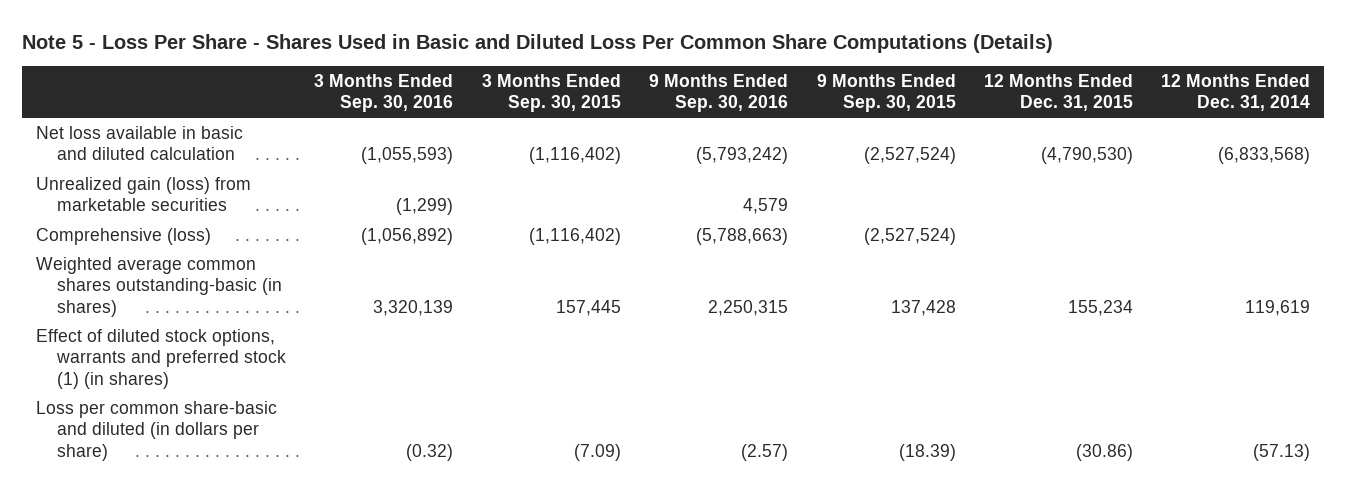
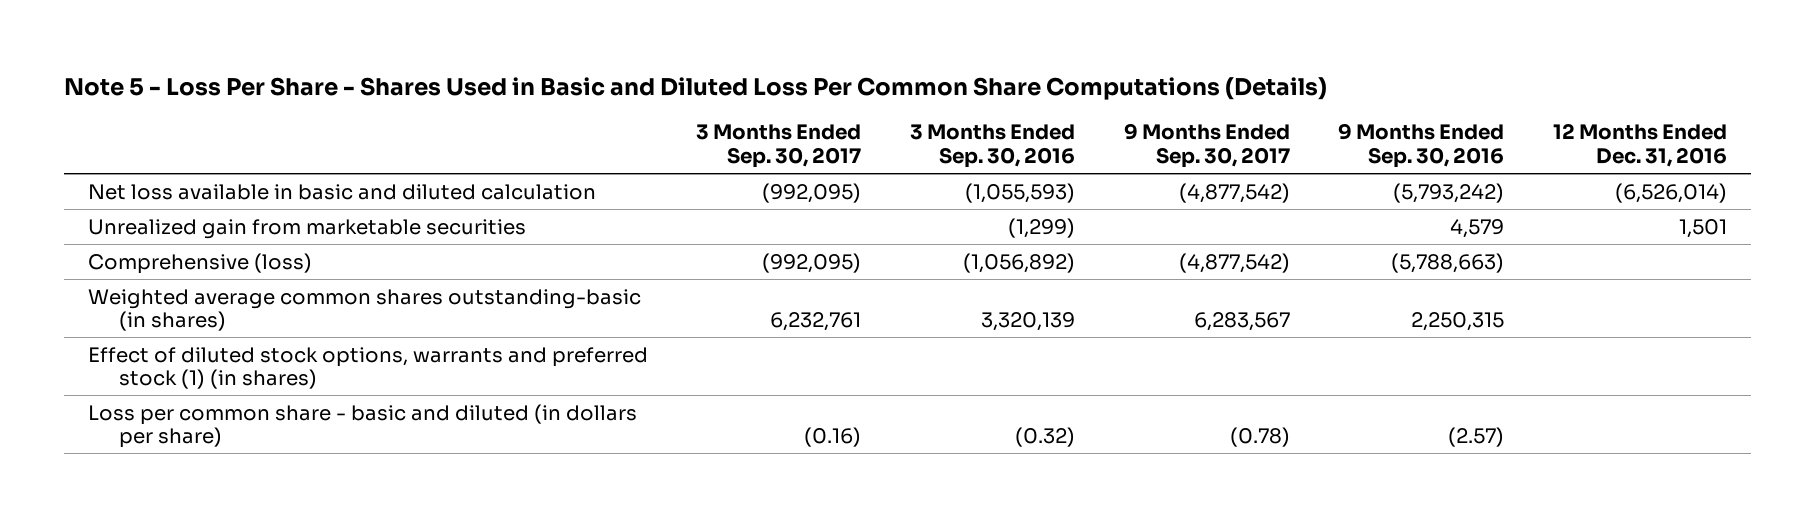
[481,73,621,113] 3 Months Ended Sep. 30, 2015 -> none
[816,73,956,113] 9 Months Ended Sep. 30, 2015 -> none
[983,73,1133,112] 12 Months Ended Dec. 31, 2015 -> none
[1161,73,1311,112] 12 Months Ended Dec. 31, 2014 -> none
none -> [696,124,862,169] 3 Months Ended Sep. 30, 2017
none -> [1123,123,1290,169] 9 Months Ended Sep. 30, 2017
none -> [1552,123,1727,168] 12 Months Ended Dec. 31, 2016
[35,176,251,212] Unrealized gain (loss) from marketable securities -> [87,218,526,239] Unrealized gain from marketable securities
[35,400,277,461] Loss per common share-basic and diluted (in dollars per share) -> [87,403,637,449] Loss per common share - basic and diluted (in dollars per share)

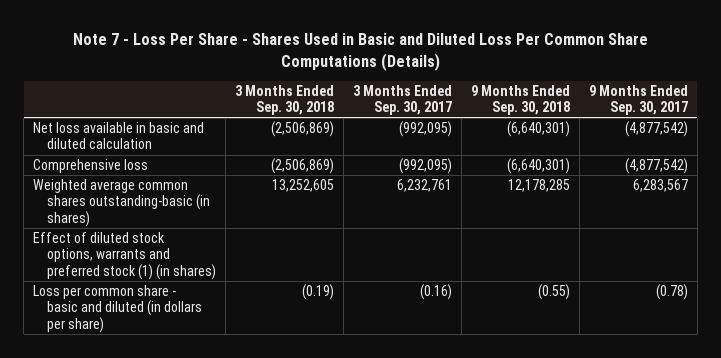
[63,76,1327,100] Note 5 - Loss Per Share - Shares Used in Basic and Diluted Loss Per Common Share Computations (Details) -> [72,33,648,71] Note 7 - Loss Per Share - Shares Used in Basic and Diluted Loss Per Common Share Computations (Details)
[910,124,1076,169] 3 Months Ended Sep. 30, 2016 -> none
[1338,123,1505,169] 9 Months Ended Sep. 30, 2016 -> none
[1552,123,1727,168] 12 Months Ended Dec. 31, 2016 -> none
none -> [234,84,334,115] 3 Months Ended Sep. 30, 2018
none -> [470,84,570,115] 9 Months Ended Sep. 30, 2018
[87,218,526,239] Unrealized gain from marketable securities -> none
[87,252,312,274] Comprehensive (loss) -> [33,159,149,174] Comprehensive loss

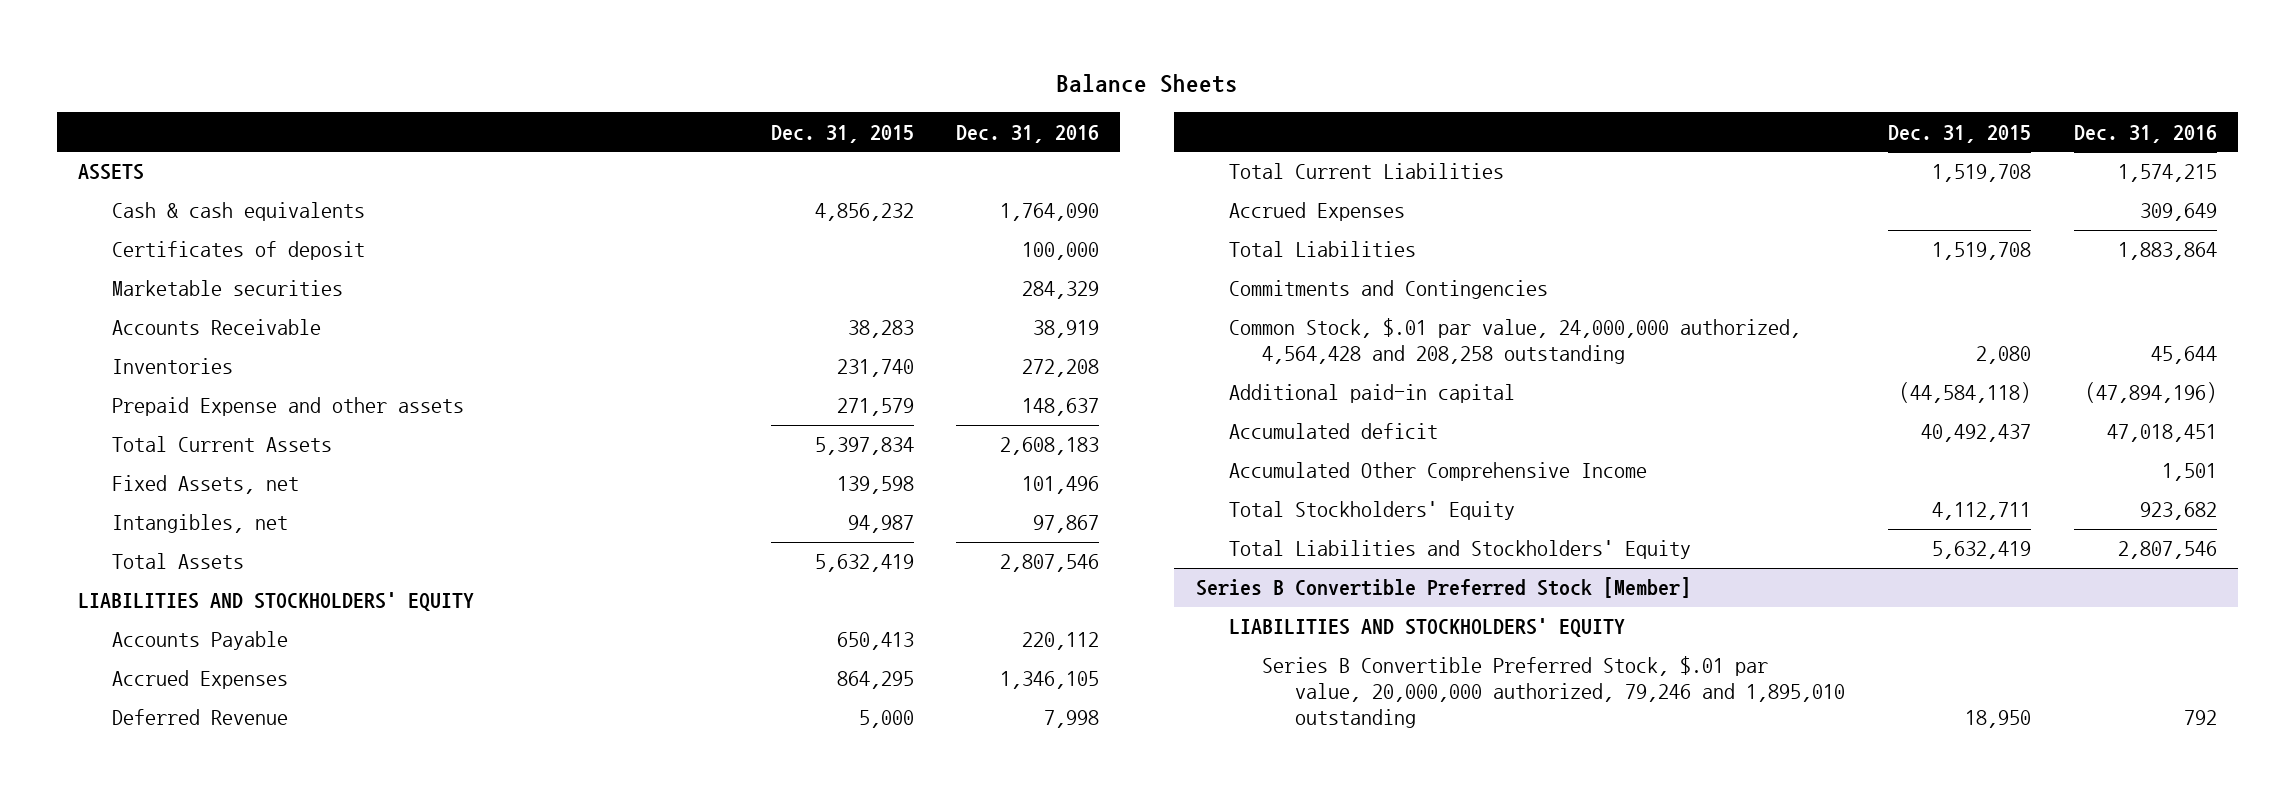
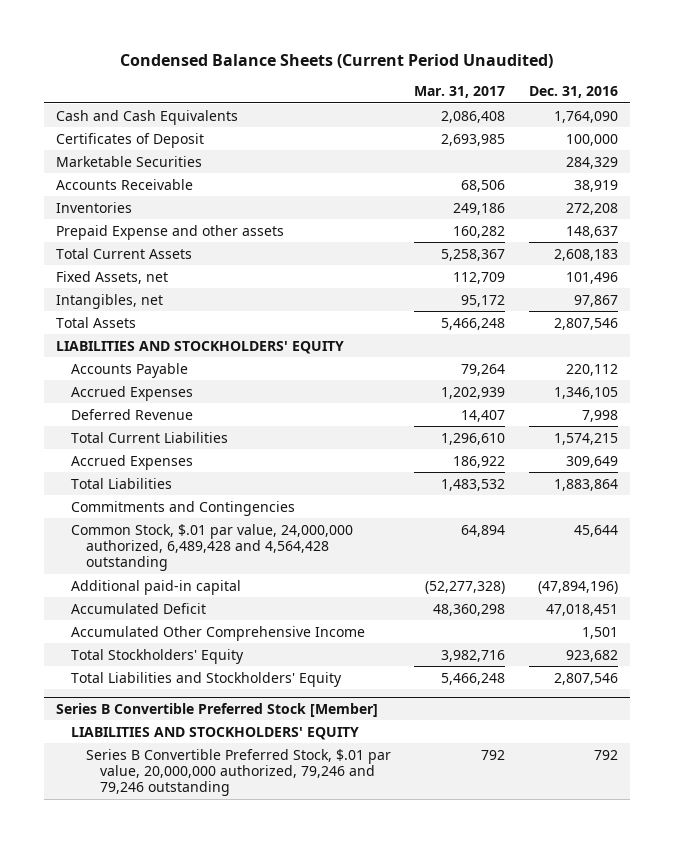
[1056,73,1239,93] Balance Sheets -> [120,53,554,68] Condensed Balance Sheets (Current Period Unaudited)
[770,124,914,143] Dec. 31, 2015 -> none
none -> [414,86,506,99] Mar. 31, 2017
[78,164,145,181] ASSETS -> none
[111,202,365,222] Cash & cash equivalents -> [56,109,239,125] Cash and Cash Equivalents
[111,241,365,261] Certificates of deposit -> [56,132,205,148] Certificates of Deposit
[111,280,343,297] Marketable securities -> [56,155,203,167] Marketable Securities
[1228,318,1801,365] Common Stock, $.01 par value, 24,000,000 authorized, 4,564,428 and 208,258 outstanding -> [70,523,353,571] Common Stock, $.01 par value, 24,000,000 authorized, 6,489,428 and 4,564,428 outstanding
[1228,423,1438,440] Accumulated deficit -> [70,602,206,614] Accumulated Deficit
[1262,656,1846,729] Series B Convertible Preferred Stock, $.01 par value, 20,000,000 authorized, 79,246 and 1,895,010 outstanding -> [85,748,391,796] Series B Convertible Preferred Stock, $.01 par value, 20,000,000 authorized, 79,246 and 79,246 outstanding

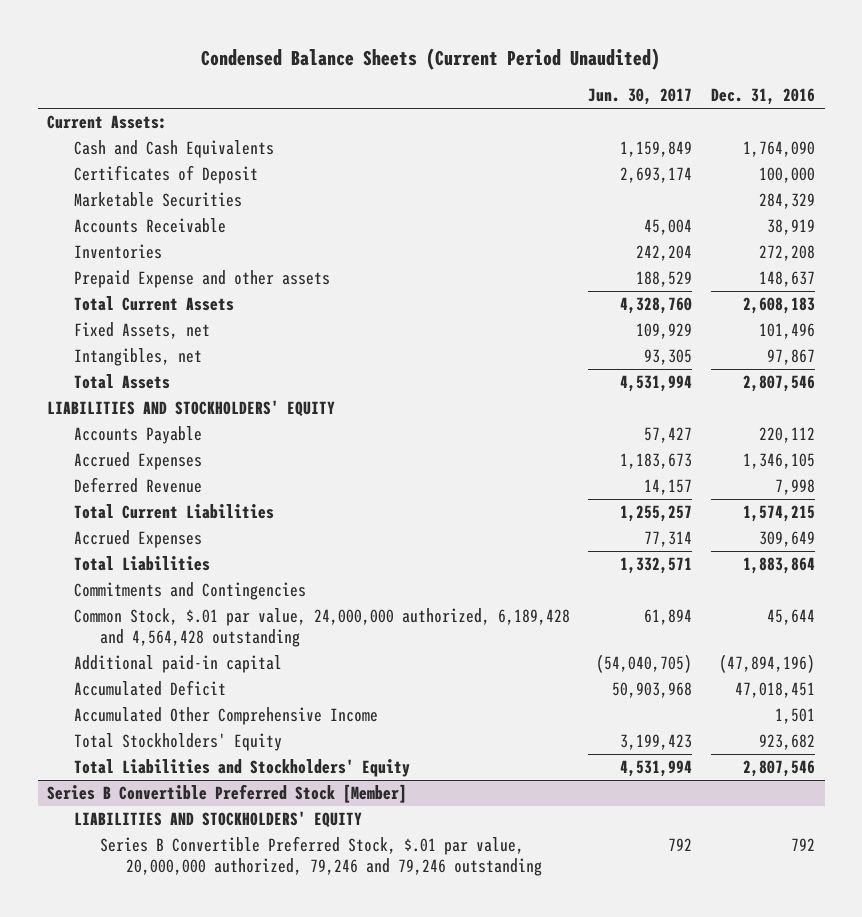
[414,86,506,99] Mar. 31, 2017 -> none
none -> [588,88,693,106] Jun. 30, 2017
none -> [47,115,168,130] Current Assets:
[70,523,353,571] Common Stock, $.01 par value, 24,000,000 authorized, 6,489,428 and 4,564,428 outstanding -> [73,608,570,647] Common Stock, $.01 par value, 24,000,000 authorized, 6,189,428 and 4,564,428 outstanding

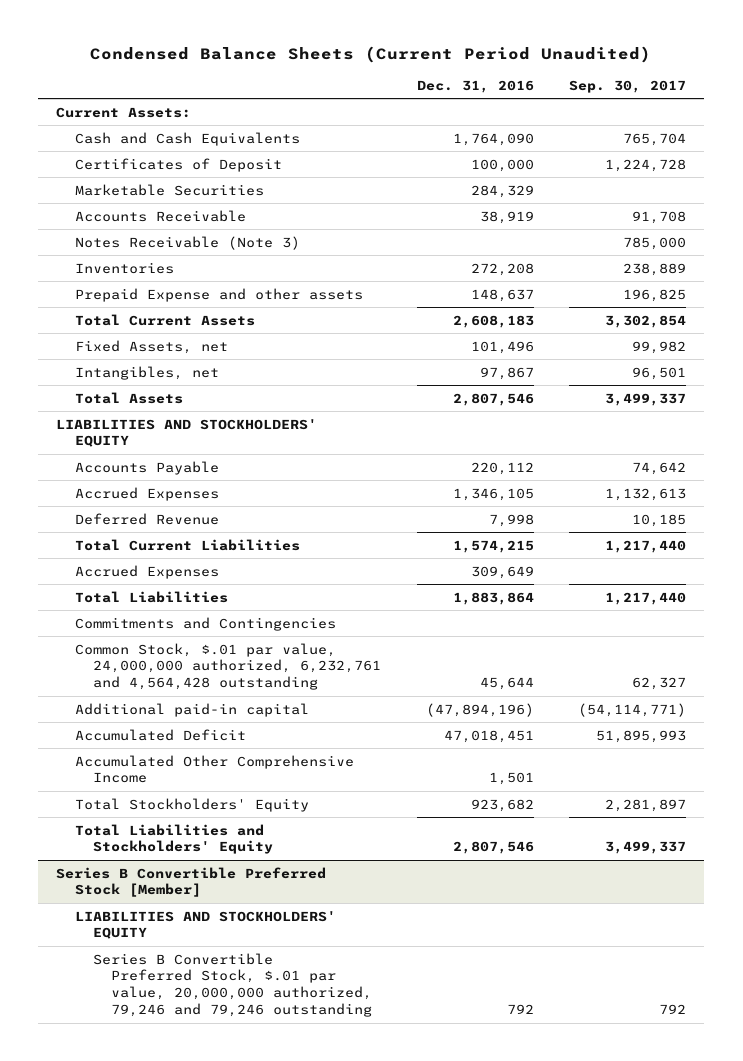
[588,88,693,106] Jun. 30, 2017 -> none
none -> [569,79,687,93] Sep. 30, 2017
none -> [74,235,300,250] Notes Receivable (Note 3)
[73,608,570,647] Common Stock, $.01 par value, 24,000,000 authorized, 6,189,428 and 4,564,428 outstanding -> [74,642,381,691] Common Stock, $.01 par value, 24,000,000 authorized, 6,232,761 and 4,564,428 outstanding

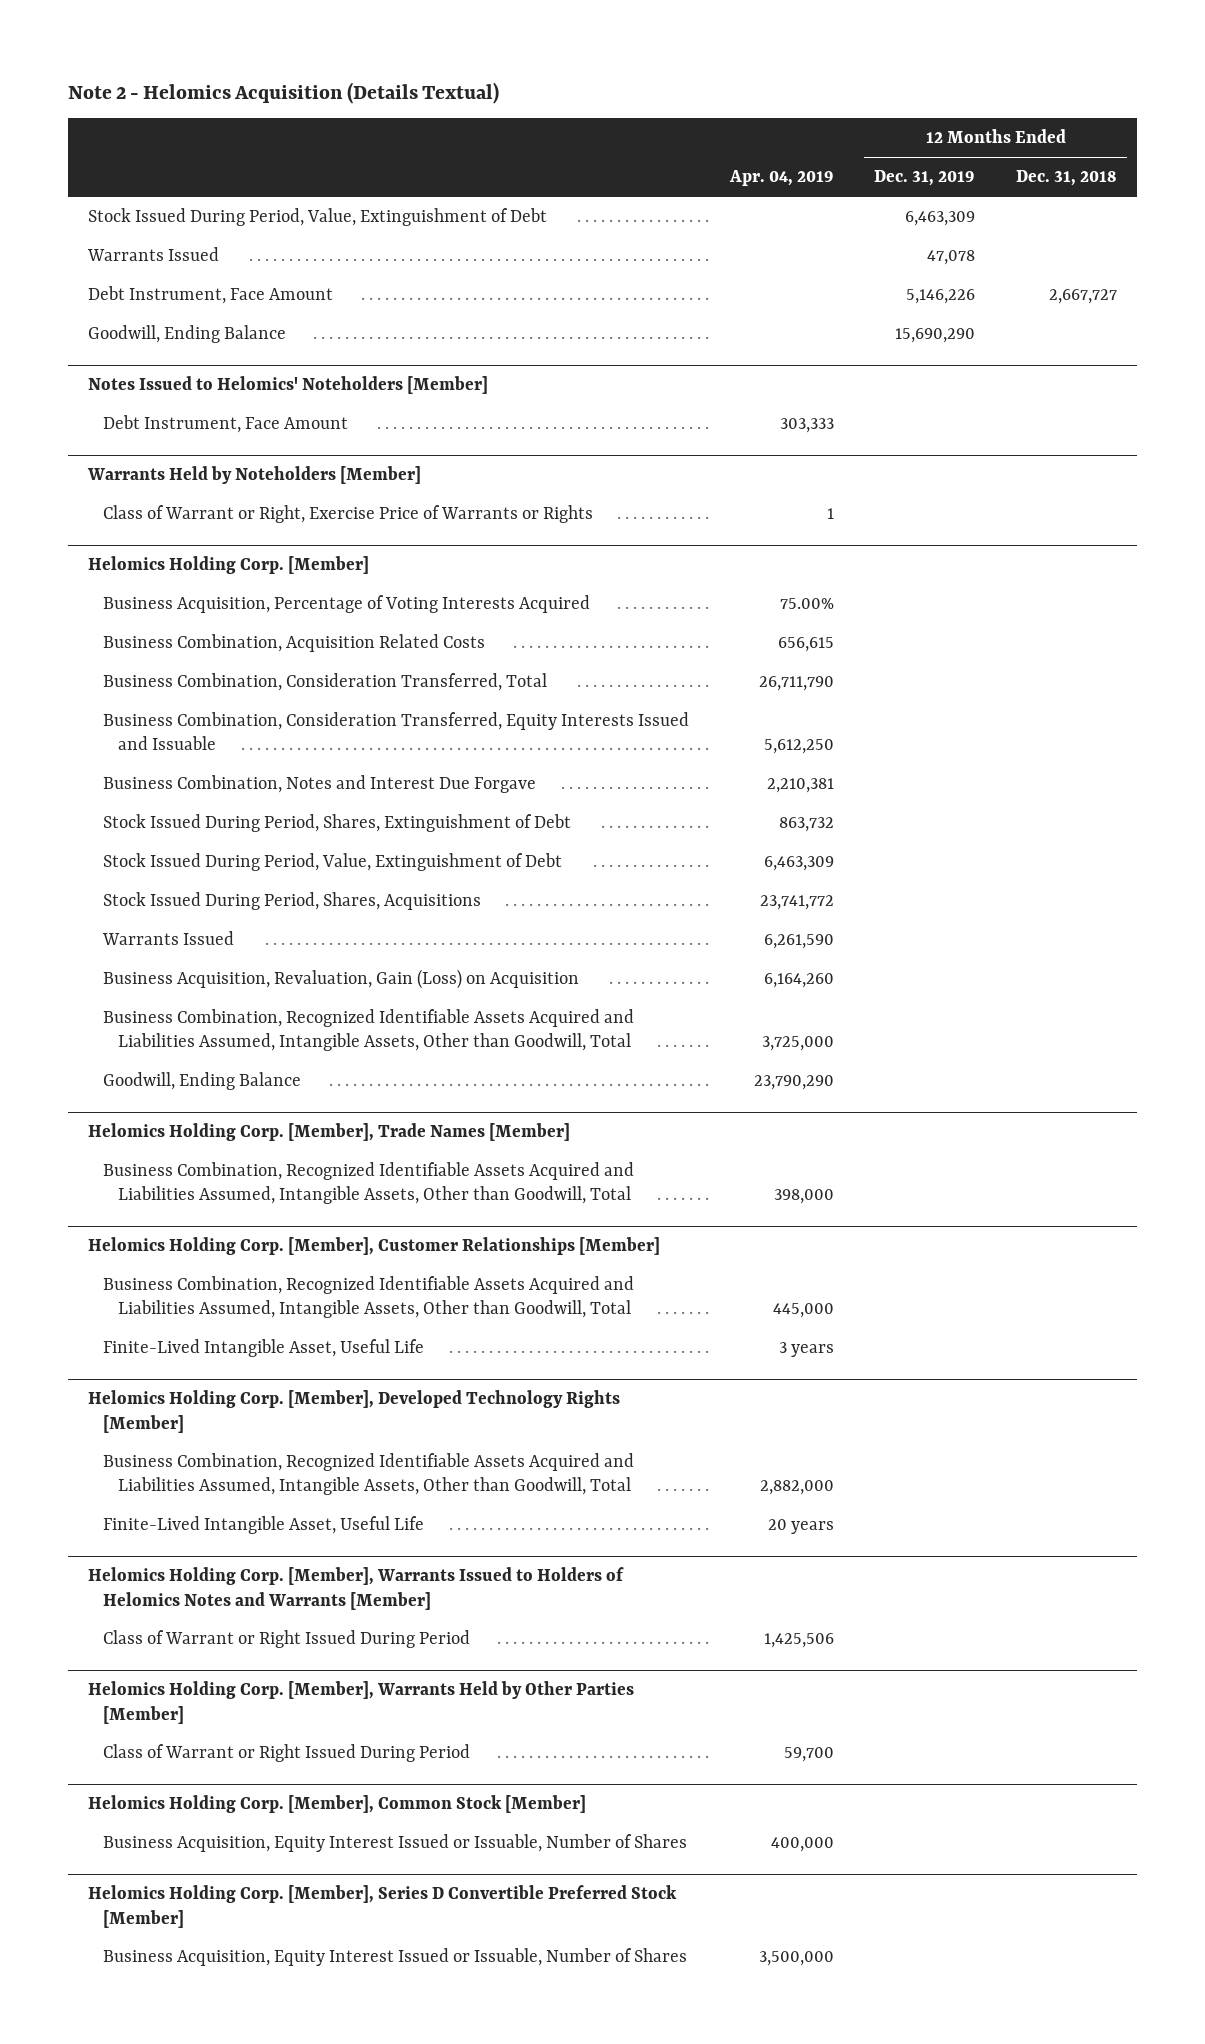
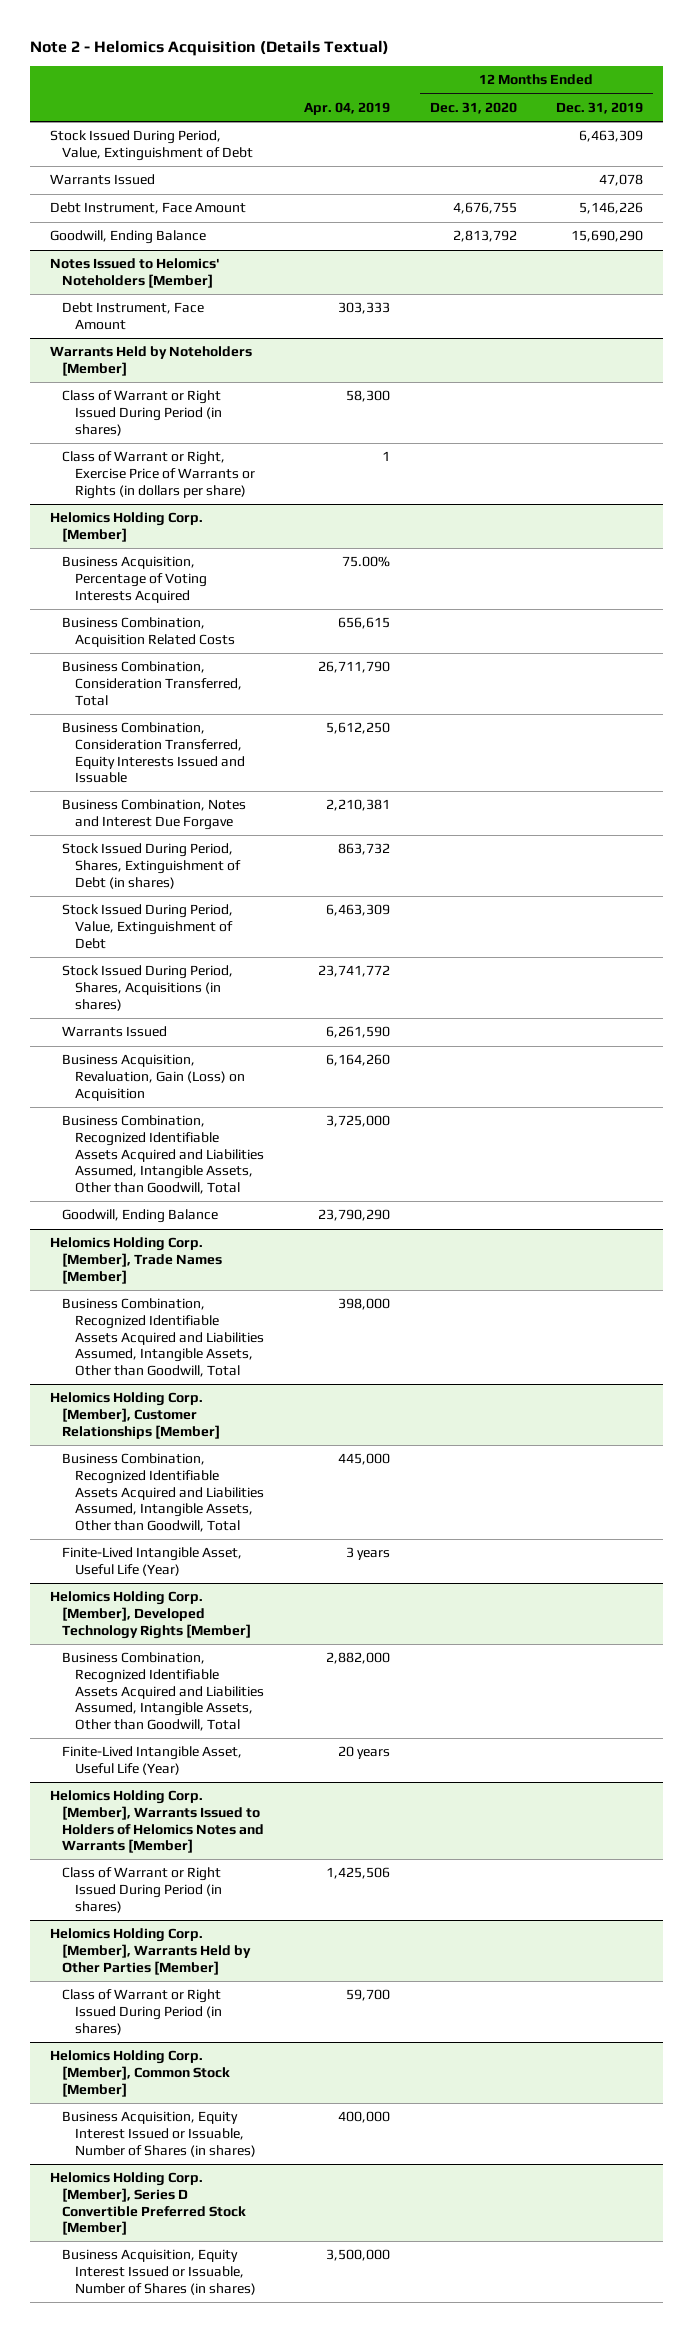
[1016,170,1118,187] Dec. 31, 2018 -> none
none -> [429,101,517,114] Dec. 31, 2020
none -> [62,390,222,436] Class of Warrant or Right Issued During Period (in shares)
[103,505,594,524] Class of Warrant or Right, Exercise Price of Warrants or Rights -> [62,451,255,499] Class of Warrant or Right, Exercise Price of Warrants or Rights (in dollars per share)
[103,814,572,833] Stock Issued During Period, Shares, Extinguishment of Debt -> [62,843,241,889] Stock Issued During Period, Shares, Extinguishment of Debt (in shares)
[103,892,482,911] Stock Issued During Period, Shares, Acquisitions -> [62,965,234,1011] Stock Issued During Period, Shares, Acquisitions (in shares)
[103,1339,425,1358] Finite-Lived Intangible Asset, Useful Life -> [62,1547,243,1576] Finite-Lived Intangible Asset, Useful Life (Year)
[103,1516,425,1535] Finite-Lived Intangible Asset, Useful Life -> [62,1746,243,1775] Finite-Lived Intangible Asset, Useful Life (Year)
[103,1630,471,1649] Class of Warrant or Right Issued During Period -> [62,1867,222,1913] Class of Warrant or Right Issued During Period (in shares)
[103,1744,471,1763] Class of Warrant or Right Issued During Period -> [62,1989,222,2035] Class of Warrant or Right Issued During Period (in shares)
[103,1834,688,1853] Business Acquisition, Equity Interest Issued or Issuable, Number of Shares -> [62,2111,256,2157] Business Acquisition, Equity Interest Issued or Issuable, Number of Shares (in shares)
[103,1948,688,1967] Business Acquisition, Equity Interest Issued or Issuable, Number of Shares -> [62,2249,256,2295] Business Acquisition, Equity Interest Issued or Issuable, Number of Shares (in shares)

